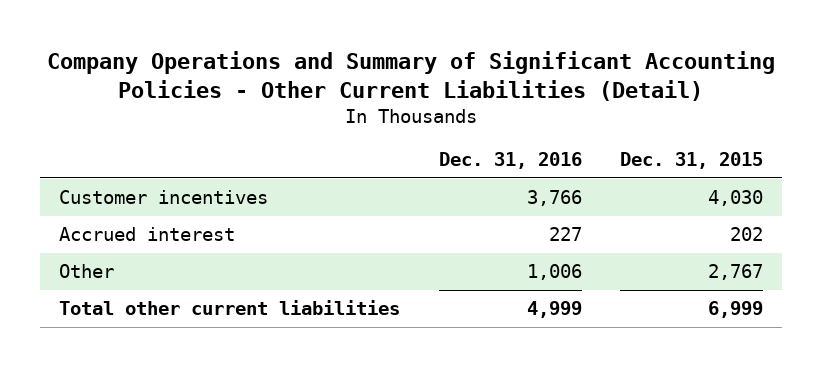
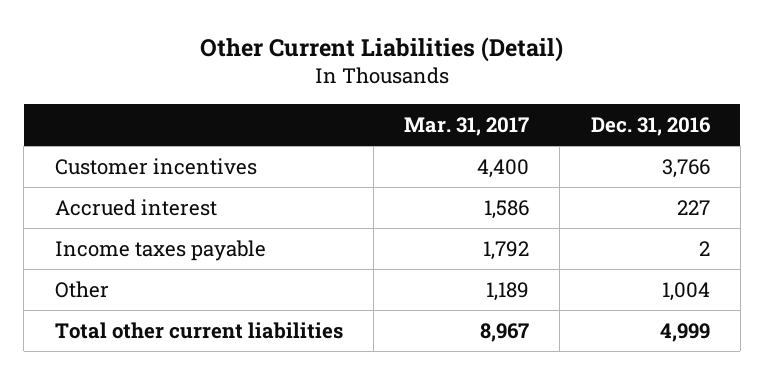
[47,50,776,101] Company Operations and Summary of Significant Accounting Policies - Other Current Liabilities (Detail) -> [200,36,564,62] Other Current Liabilities (Detail)
[620,152,764,170] Dec. 31, 2015 -> none
none -> [404,116,530,136] Mar. 31, 2017
none -> [54,240,266,262] Income taxes payable
[526,264,582,281] 1,006 -> [661,282,710,302] 1,004

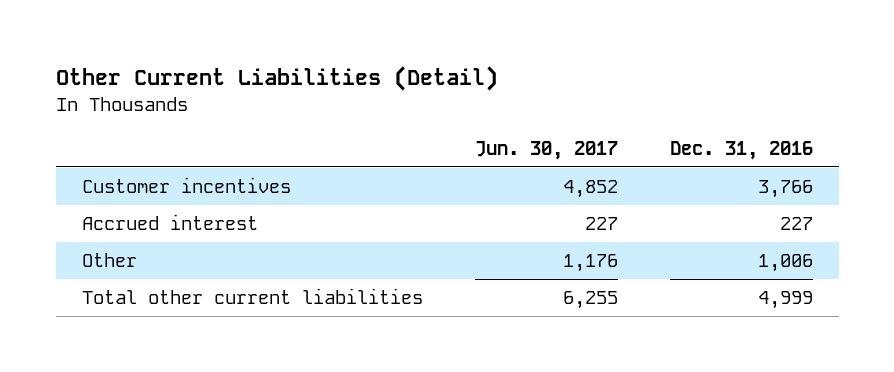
[404,116,530,136] Mar. 31, 2017 -> none
none -> [474,141,618,161] Jun. 30, 2017
[54,240,266,262] Income taxes payable -> none
[661,282,710,302] 1,004 -> [757,254,813,273] 1,006

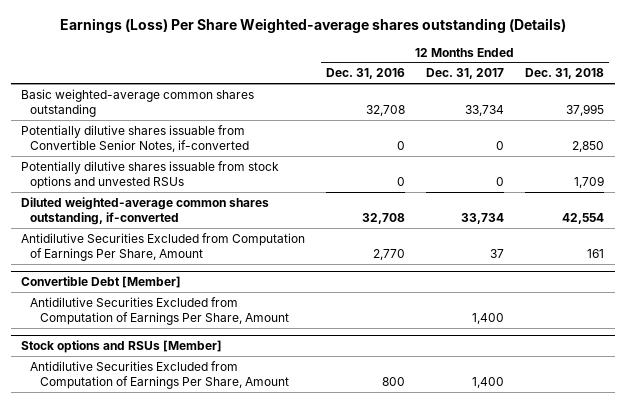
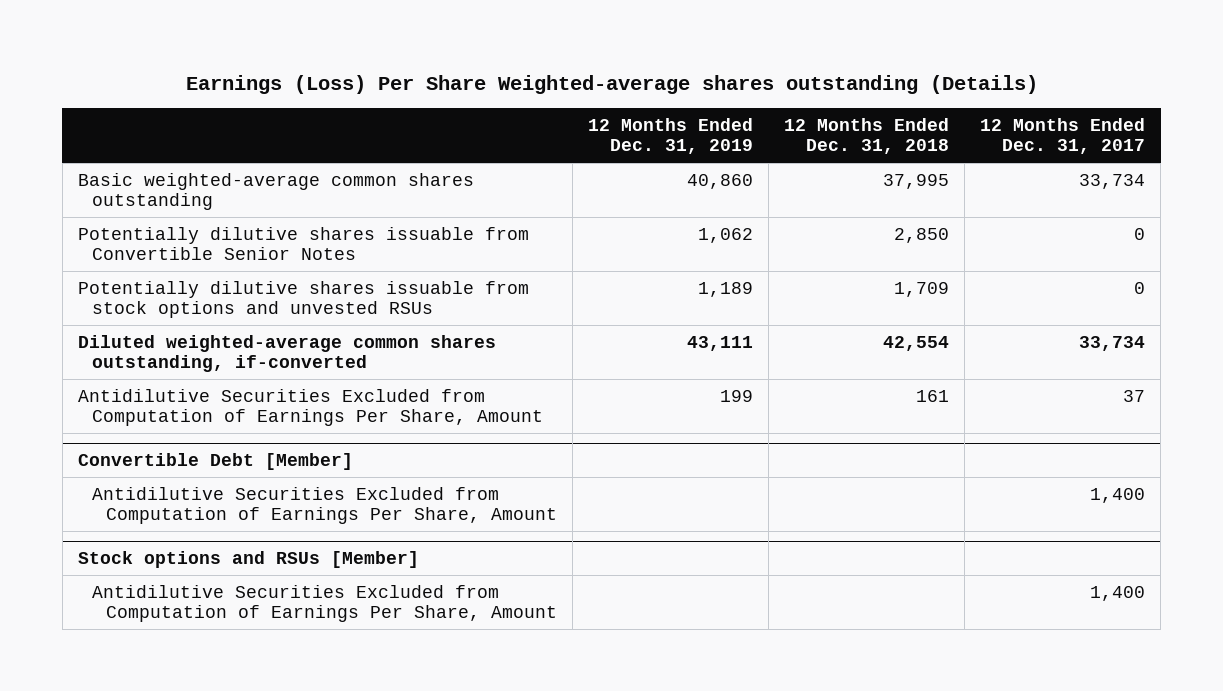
[326,68,406,80] Dec. 31, 2016 -> none
none -> [588,117,754,155] 12 Months Ended Dec. 31, 2019
[21,124,250,153] Potentially dilutive shares issuable from Convertible Senior Notes, if-converted -> [77,226,529,261] Potentially dilutive shares issuable from Convertible Senior Notes

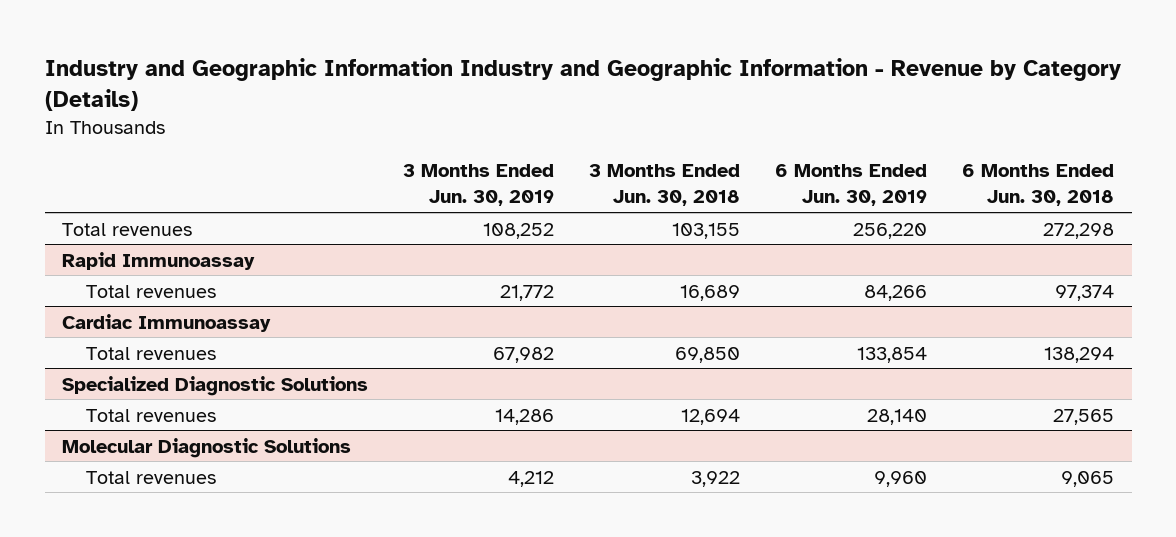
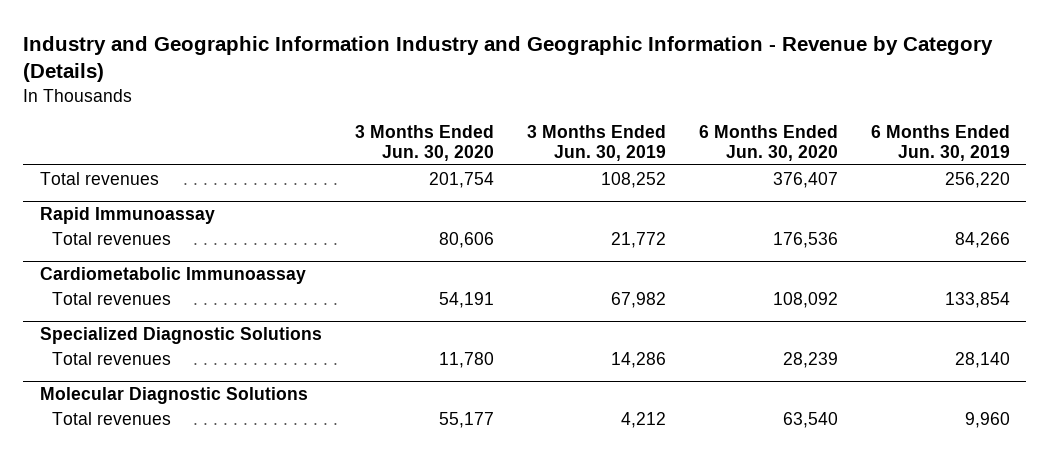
[589,164,741,207] 3 Months Ended Jun. 30, 2018 -> none
[962,164,1115,207] 6 Months Ended Jun. 30, 2018 -> none
none -> [354,124,494,162] 3 Months Ended Jun. 30, 2020
none -> [698,124,838,162] 6 Months Ended Jun. 30, 2020
[62,313,272,332] Cardiac Immunoassay -> [39,266,306,284] Cardiometabolic Immunoassay

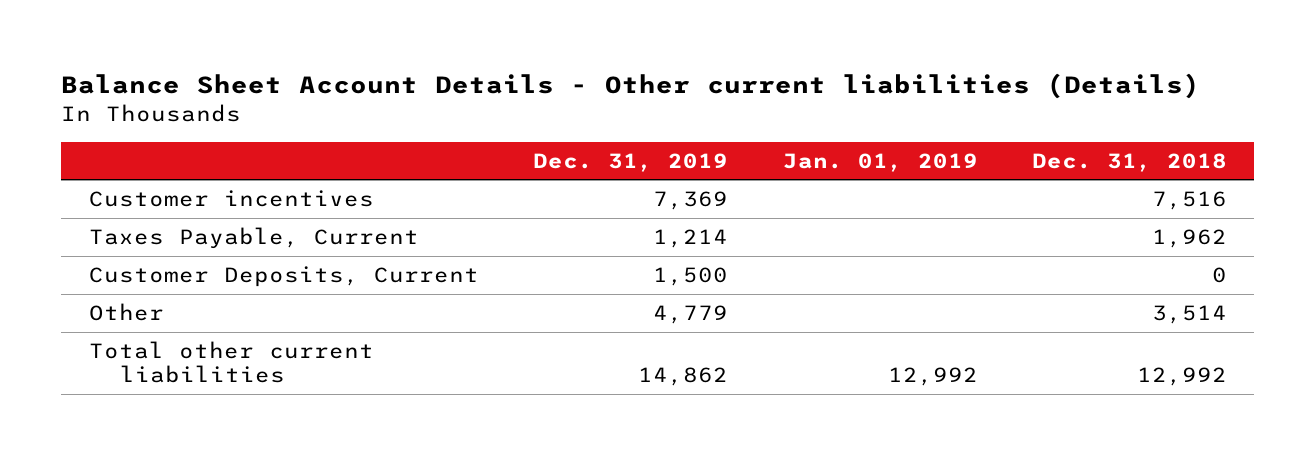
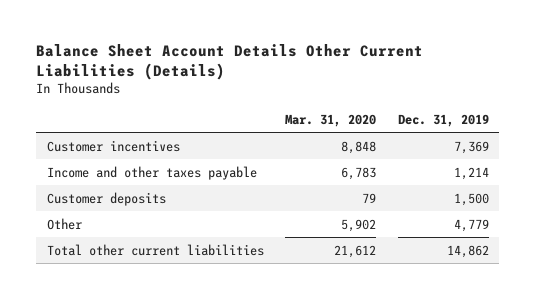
[61,73,1201,100] Balance Sheet Account Details - Other current liabilities (Details) -> [36,44,424,81] Balance Sheet Account Details Other Current Liabilities (Details)
[782,152,978,172] Jan. 01, 2019 -> none
[1031,152,1227,172] Dec. 31, 2018 -> none
none -> [285,113,377,127] Mar. 31, 2020
[88,226,419,249] Taxes Payable, Current -> [46,165,257,180] Income and other taxes payable
[88,265,479,287] Customer Deposits, Current -> [46,191,166,206] Customer deposits

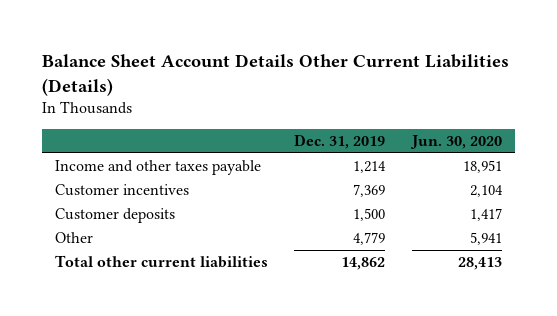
[285,113,377,127] Mar. 31, 2020 -> none
none -> [409,135,502,150] Jun. 30, 2020
[46,139,180,152] Customer incentives -> [55,183,190,196] Customer incentives

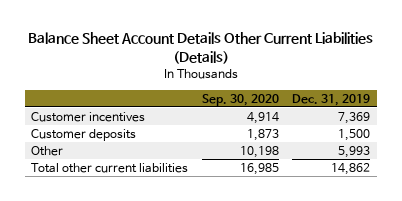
[409,135,502,150] Jun. 30, 2020 -> none
none -> [201,93,279,106] Sep. 30, 2020
[55,159,262,175] Income and other taxes payable -> none
[353,231,386,245] 4,779 -> [338,145,371,158] 5,993

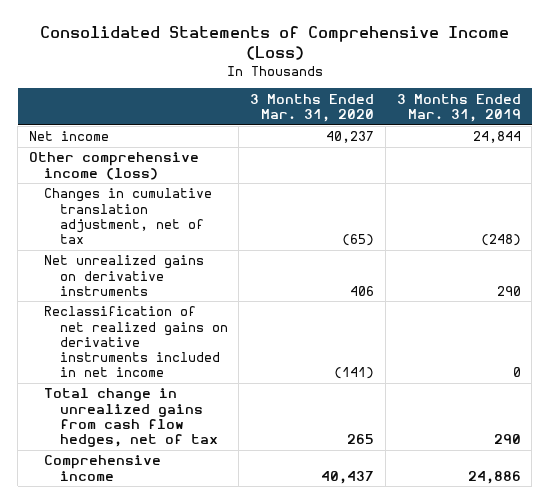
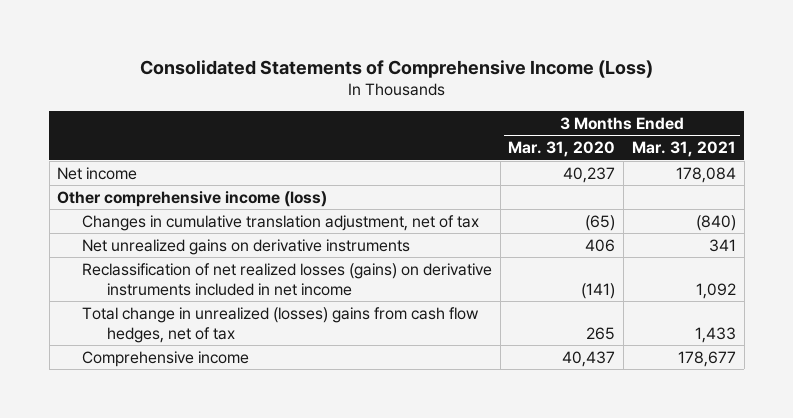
[396,93,521,123] 3 Months Ended Mar. 31, 2019 -> none
none -> [631,141,736,158] Mar. 31, 2021
[44,306,228,378] Reclassification of net realized gains on derivative instruments included in net income -> [81,262,492,296] Reclassification of net realized losses (gains) on derivative instruments included in net income
[44,388,218,448] Total change in unrealized gains from cash flow hedges, net of tax -> [81,306,479,343] Total change in unrealized (losses) gains from cash flow hedges, net of tax

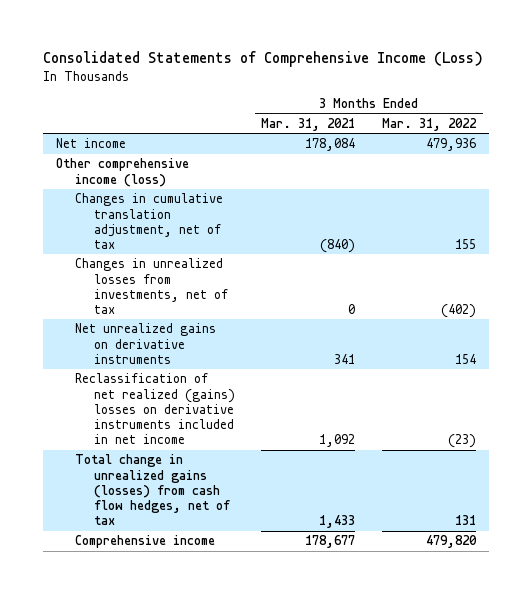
[508,141,616,158] Mar. 31, 2020 -> none
none -> [381,117,477,131] Mar. 31, 2022
none -> [74,258,228,314] Changes in unrealized losses from investments, net of tax
[81,262,492,296] Reclassification of net realized losses (gains) on derivative instruments included in net income -> [74,373,235,445] Reclassification of net realized (gains) losses on derivative instruments included in net income
[81,306,479,343] Total change in unrealized (losses) gains from cash flow hedges, net of tax -> [74,454,230,526] Total change in unrealized gains (losses) from cash flow hedges, net of tax

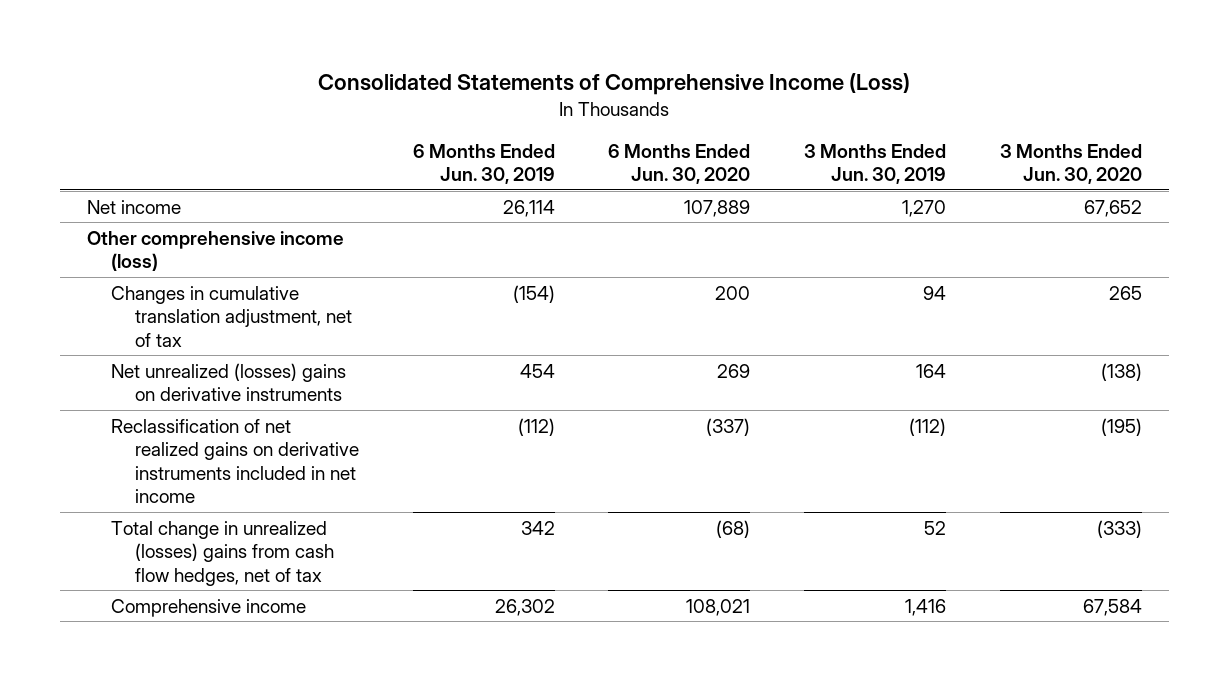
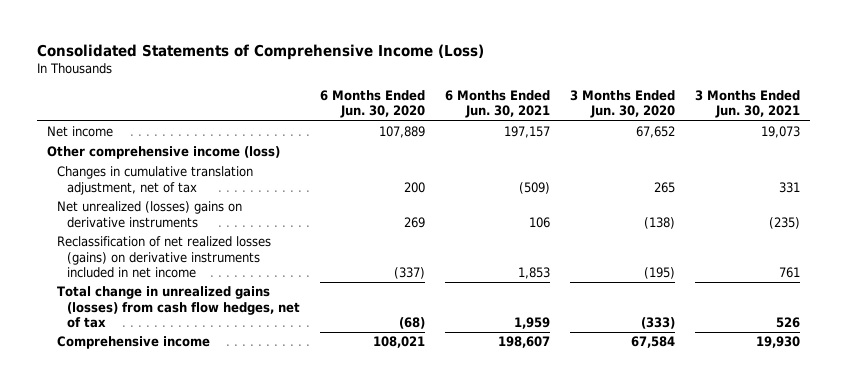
[412,143,555,185] 6 Months Ended Jun. 30, 2019 -> none
[804,143,947,185] 3 Months Ended Jun. 30, 2019 -> none
none -> [445,90,551,119] 6 Months Ended Jun. 30, 2021
none -> [695,90,801,119] 3 Months Ended Jun. 30, 2021
[110,418,360,503] Reclassification of net realized gains on derivative instruments included in net income -> [57,236,272,279] Reclassification of net realized losses (gains) on derivative instruments included in net income
[110,520,335,586] Total change in unrealized (losses) gains from cash flow hedges, net of tax -> [57,286,301,329] Total change in unrealized gains (losses) from cash flow hedges, net of tax

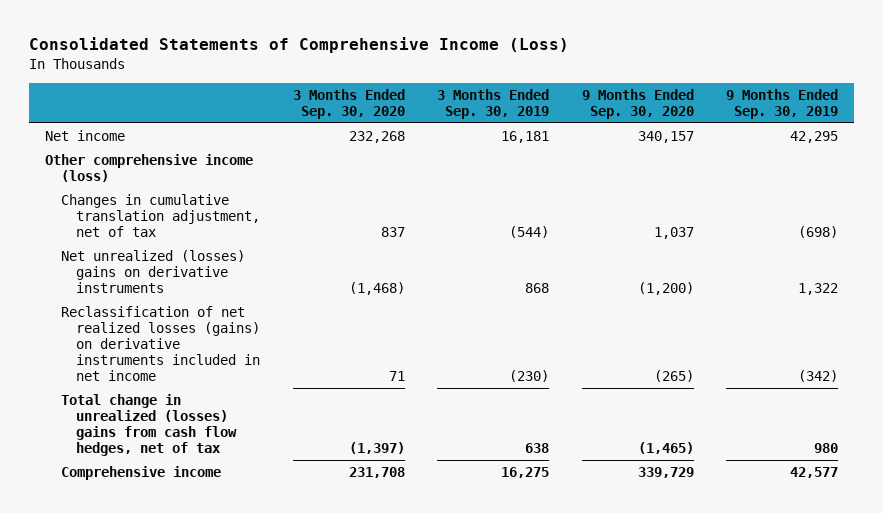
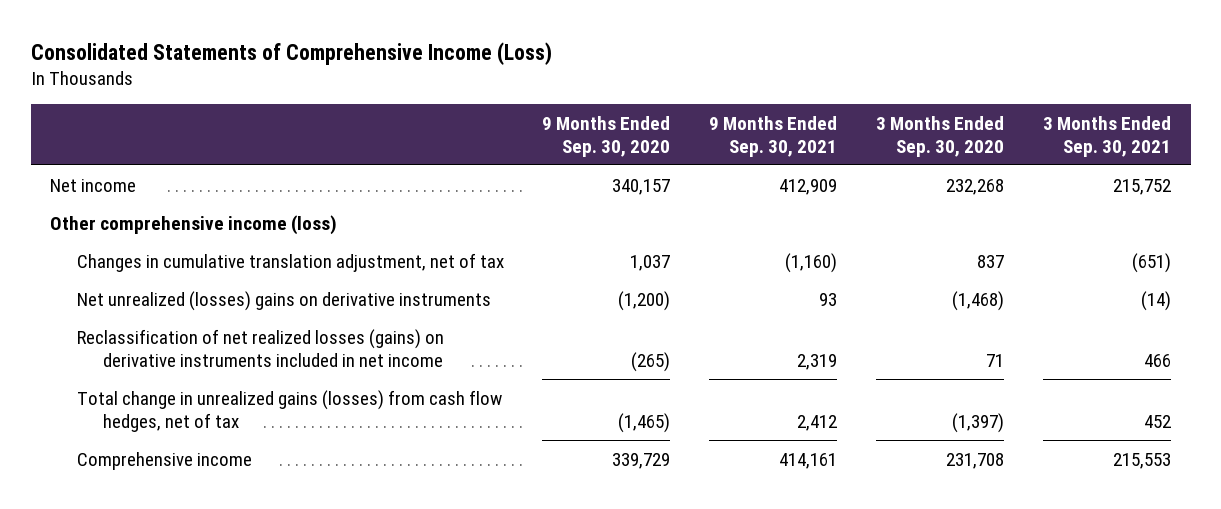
[437,88,550,119] 3 Months Ended Sep. 30, 2019 -> none
[726,88,839,119] 9 Months Ended Sep. 30, 2019 -> none
none -> [709,115,838,157] 9 Months Ended Sep. 30, 2021
none -> [1043,115,1172,157] 3 Months Ended Sep. 30, 2021
[60,393,238,457] Total change in unrealized (losses) gains from cash flow hedges, net of tax -> [76,389,502,432] Total change in unrealized gains (losses) from cash flow hedges, net of tax

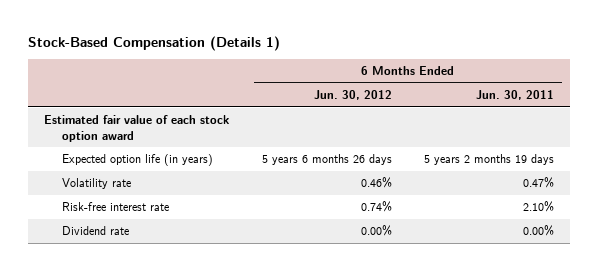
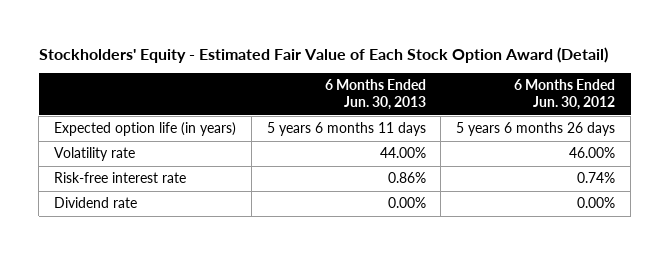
[28,36,281,52] Stock-Based Compensation (Details 1) -> [38,46,608,63] Stockholders' Equity - Estimated Fair Value of Each Stock Option Award (Detail)
[476,90,555,101] Jun. 30, 2011 -> none
none -> [324,79,426,111] 6 Months Ended Jun. 30, 2013
[44,115,230,142] Estimated fair value of each stock option award -> none
[360,177,392,189] 0.46% -> [569,147,616,159] 46.00%

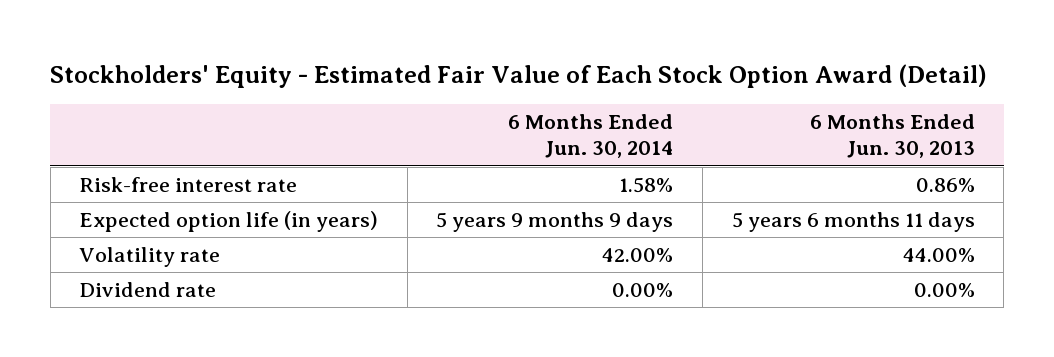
[514,79,616,111] 6 Months Ended Jun. 30, 2012 -> none
none -> [508,114,674,159] 6 Months Ended Jun. 30, 2014
[53,172,186,184] Risk-free interest rate -> [79,176,298,192] Risk-free interest rate

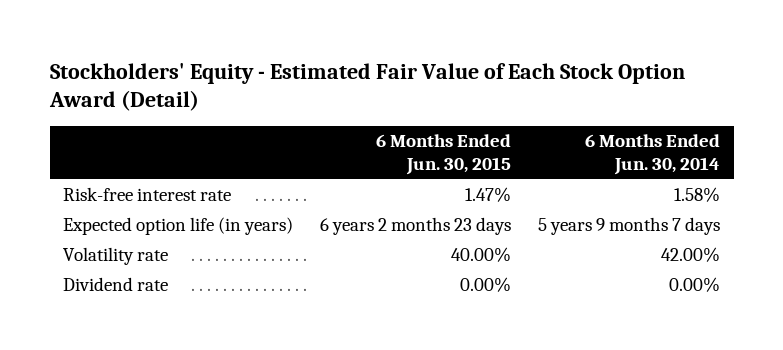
[809,114,975,159] 6 Months Ended Jun. 30, 2013 -> none
none -> [376,134,512,176] 6 Months Ended Jun. 30, 2015
[436,211,674,232] 5 years 9 months 9 days -> [538,217,721,236] 5 years 9 months 7 days

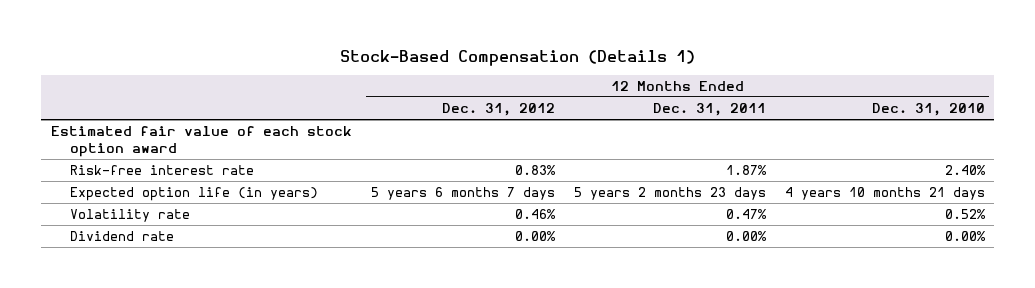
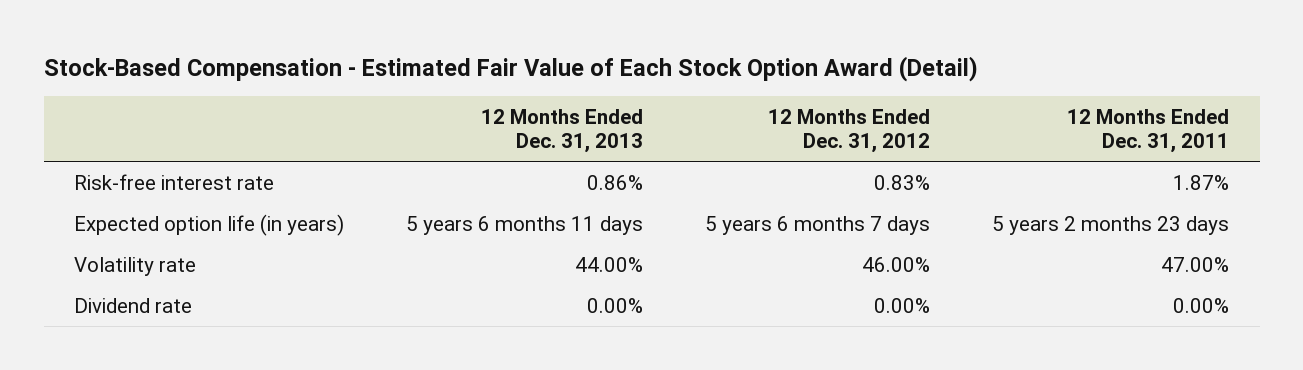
[339,49,695,66] Stock-Based Compensation (Details 1) -> [43,55,978,82] Stock-Based Compensation - Estimated Fair Value of Each Stock Option Award (Detail)
[871,102,985,116] Dec. 31, 2010 -> none
none -> [481,108,644,154] 12 Months Ended Dec. 31, 2013
[50,126,352,157] Estimated fair value of each stock option award -> none
[514,209,556,220] 0.46% -> [862,256,931,272] 46.00%
[725,209,767,220] 0.47% -> [1160,256,1229,272] 47.00%

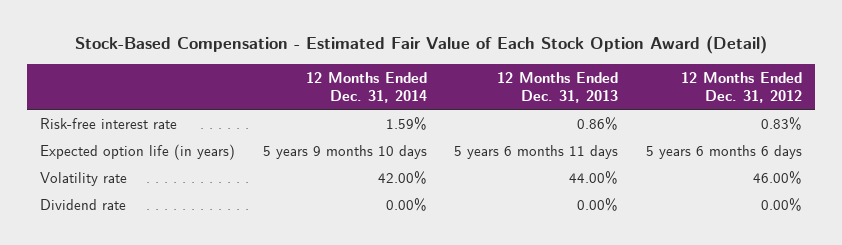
[1066,108,1229,154] 12 Months Ended Dec. 31, 2011 -> none
none -> [305,71,427,103] 12 Months Ended Dec. 31, 2014
[705,215,931,235] 5 years 6 months 7 days -> [645,144,802,159] 5 years 6 months 6 days

